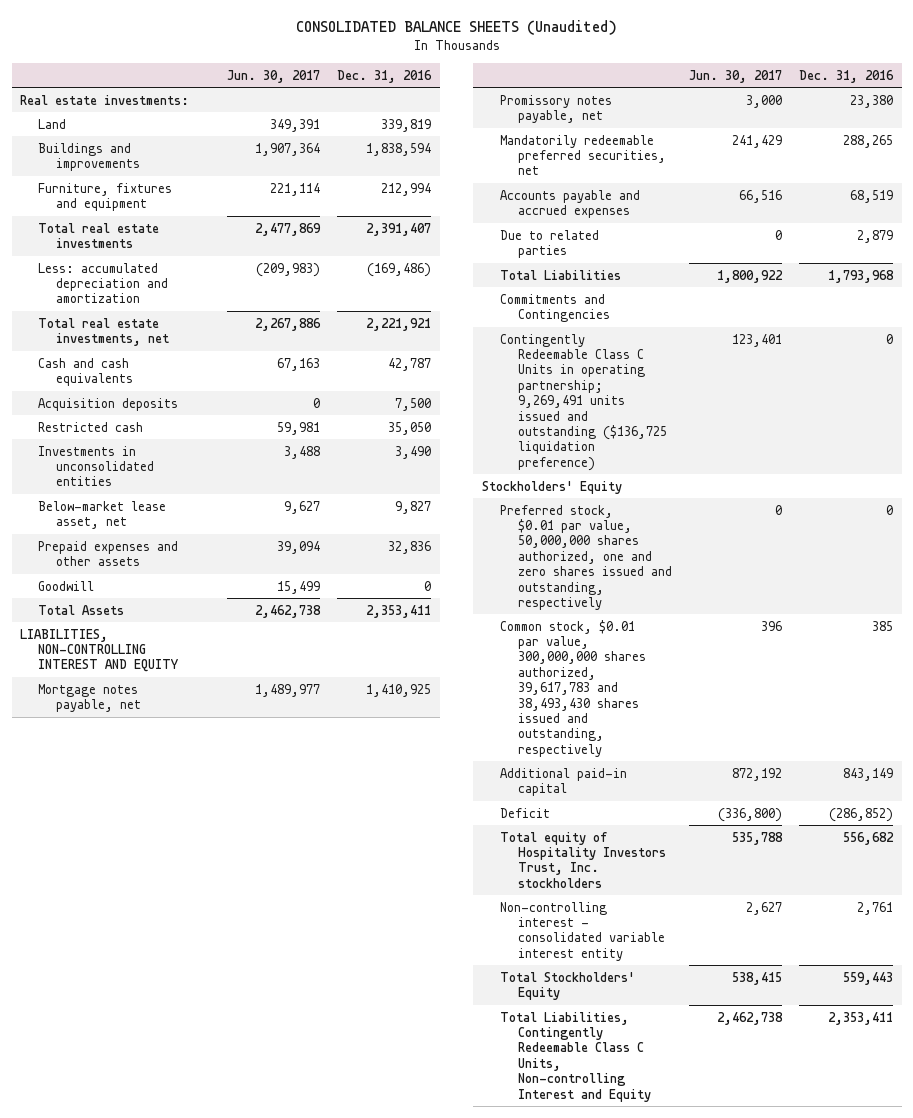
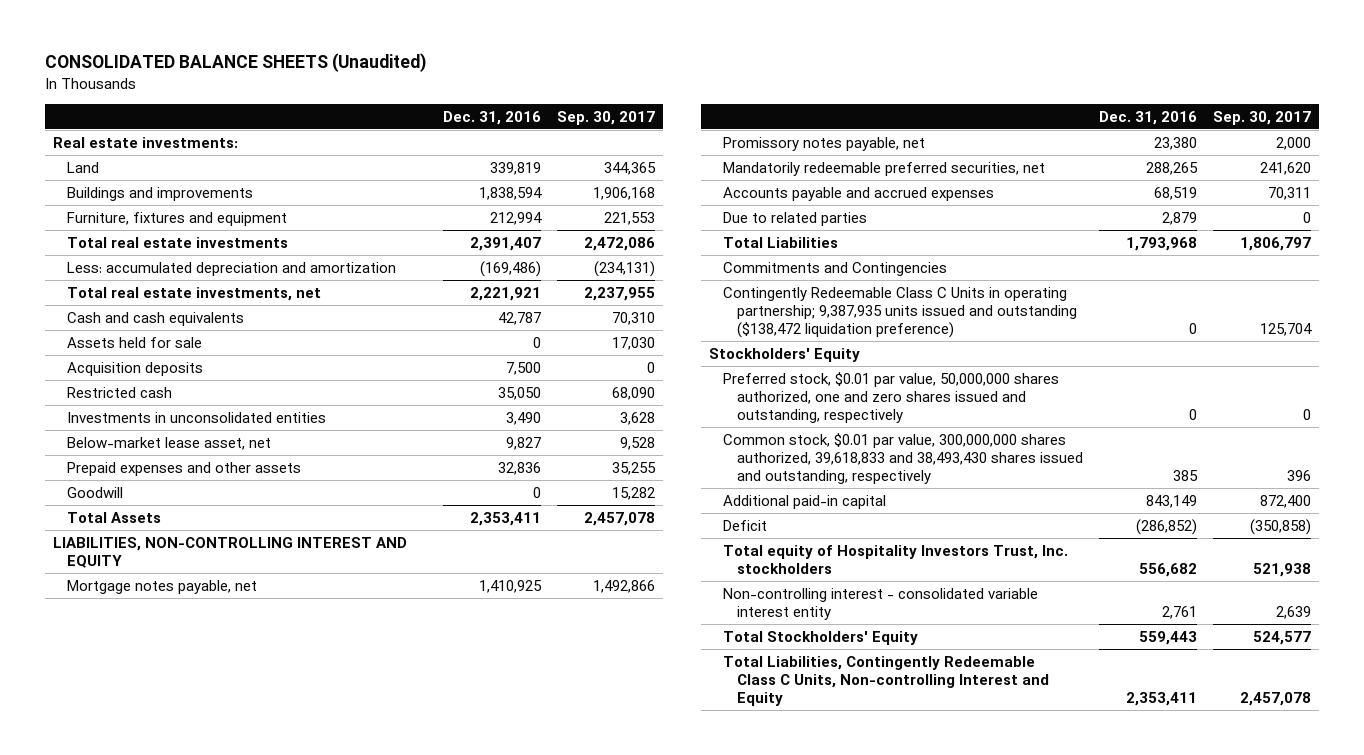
[227,69,321,83] Jun. 30, 2017 -> none
none -> [556,110,655,125] Sep. 30, 2017
none -> [66,336,202,348] Assets held for sale
[499,333,667,471] Contingently Redeemable Class C Units in operating partnership; 9,269,491 units issued and outstanding ($136,725 liquidation preference) -> [722,286,1077,339] Contingently Redeemable Class C Units in operating partnership; 9,387,935 units issued and outstanding ($138,472 liquidation preference)
[499,619,646,757] Common stock, $0.01 par value, 300,000,000 shares authorized, 39,617,783 and 38,493,430 shares issued and outstanding, respectively -> [722,432,1083,485] Common stock, $0.01 par value, 300,000,000 shares authorized, 39,618,833 and 38,493,430 shares issued and outstanding, respectively

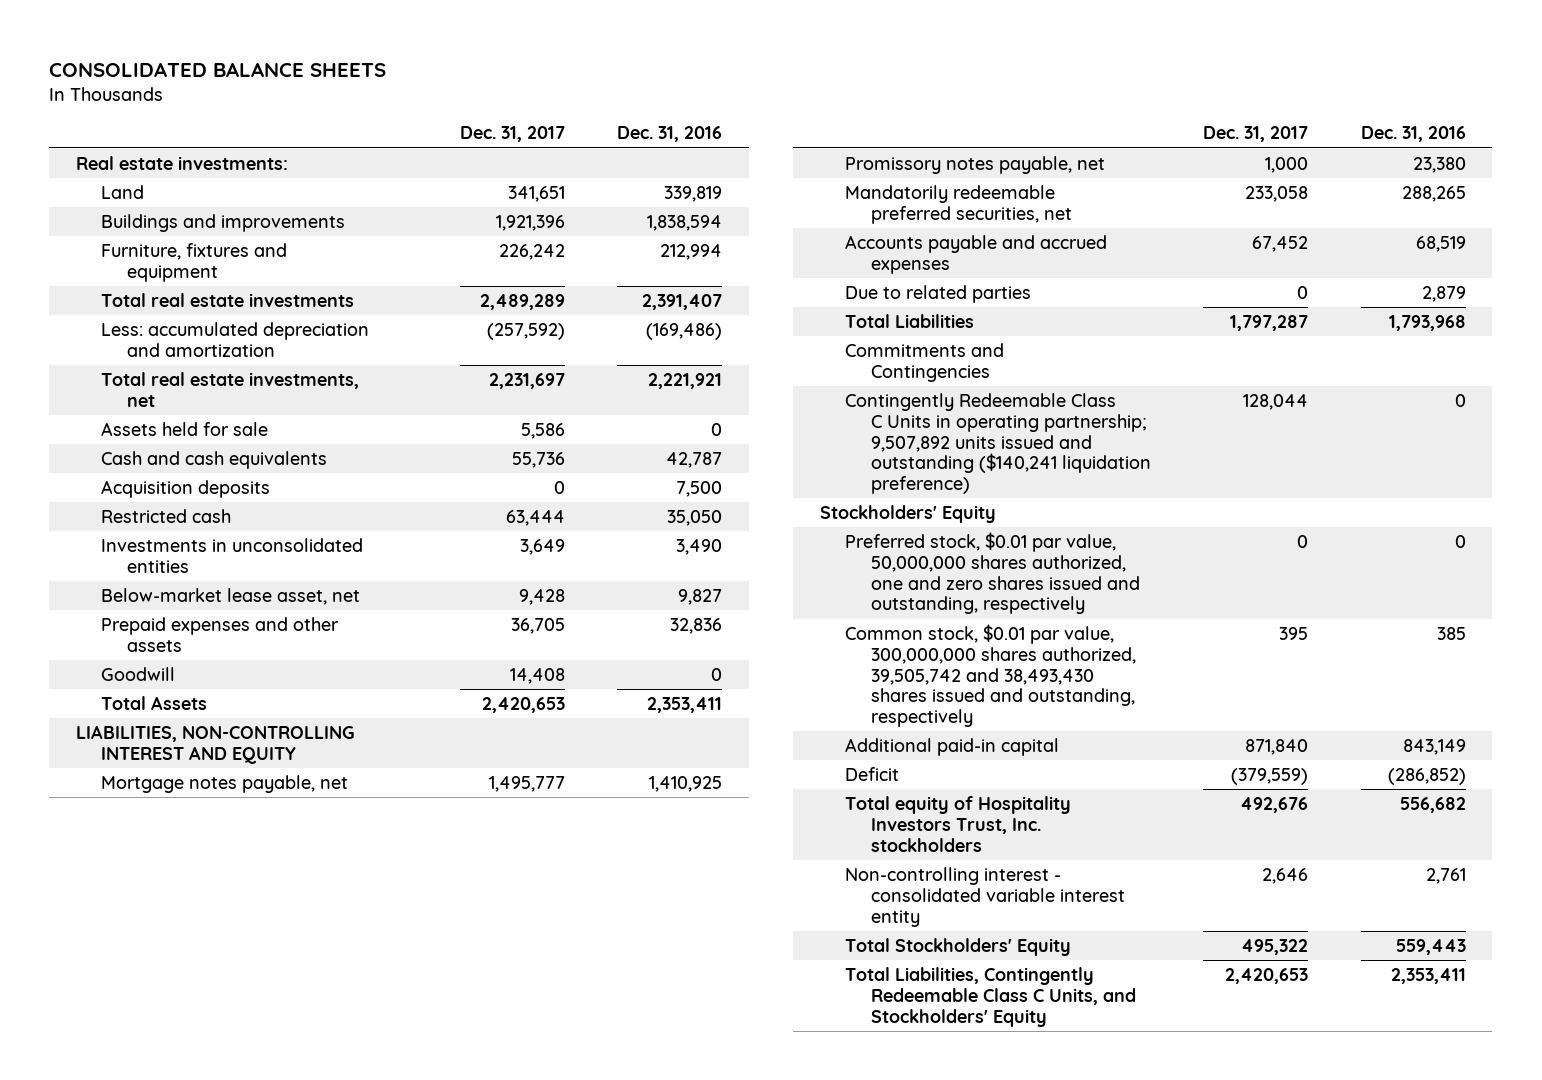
[44,53,427,73] CONSOLIDATED BALANCE SHEETS (Unaudited) -> [49,61,387,77] CONSOLIDATED BALANCE SHEETS
[556,110,655,125] Sep. 30, 2017 -> none
none -> [459,126,565,143] Dec. 31, 2017
[66,311,244,326] Cash and cash equivalents -> [101,450,328,469] Cash and cash equivalents
[722,286,1077,339] Contingently Redeemable Class C Units in operating partnership; 9,387,935 units issued and outstanding ($138,472 liquidation preference) -> [845,392,1151,495] Contingently Redeemable Class C Units in operating partnership; 9,507,892 units issued and outstanding ($140,241 liquidation preference)
[722,432,1083,485] Common stock, $0.01 par value, 300,000,000 shares authorized, 39,618,833 and 38,493,430 shares issued and outstanding, respectively -> [845,623,1136,728] Common stock, $0.01 par value, 300,000,000 shares authorized, 39,505,742 and 38,493,430 shares issued and outstanding, respectively
[722,655,1049,707] Total Liabilities, Contingently Redeemable Class C Units, Non-controlling Interest and Equity -> [845,966,1136,1027] Total Liabilities, Contingently Redeemable Class C Units, and Stockholders' Equity

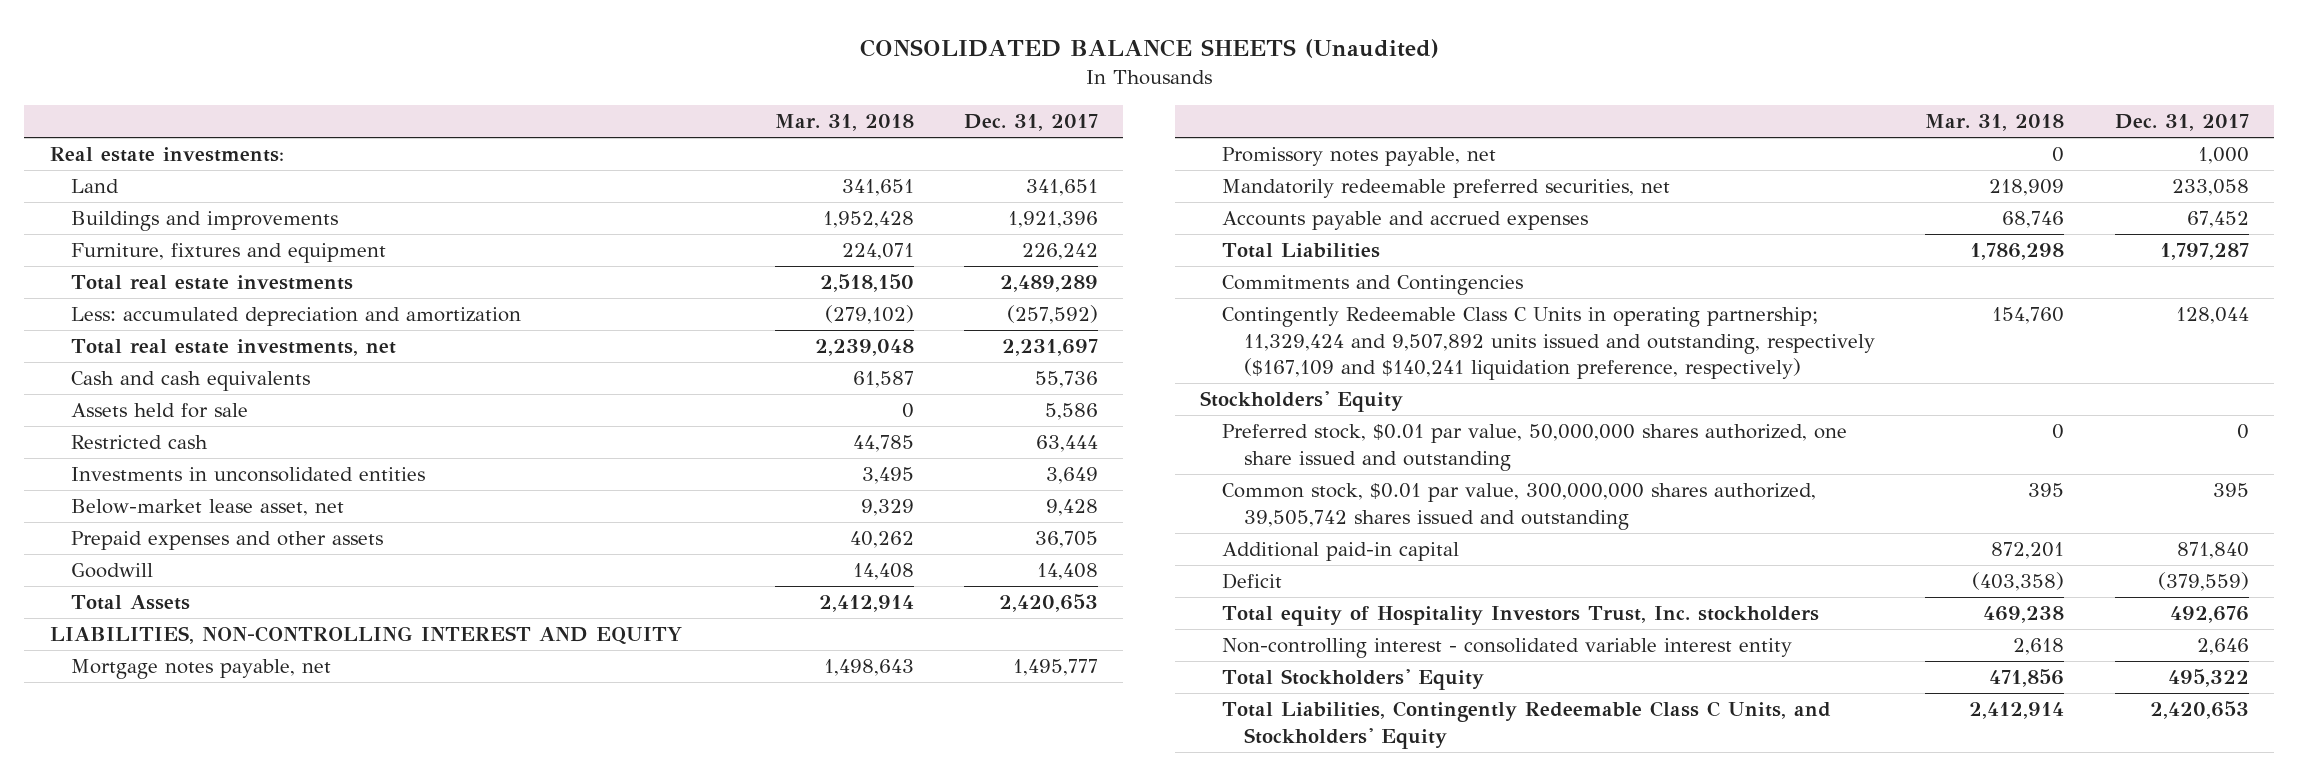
[49,61,387,77] CONSOLIDATED BALANCE SHEETS -> [860,39,1440,59] CONSOLIDATED BALANCE SHEETS (Unaudited)
[617,126,723,143] Dec. 31, 2016 -> none
none -> [774,114,914,132] Mar. 31, 2018
[101,479,271,498] Acquisition deposits -> none
[101,421,269,436] Assets held for sale -> [71,403,249,419] Assets held for sale
[845,284,1032,303] Due to related parties -> none
[845,392,1151,495] Contingently Redeemable Class C Units in operating partnership; 9,507,892 units issued and outstanding ($140,241 liquidation preference) -> [1222,307,1875,380] Contingently Redeemable Class C Units in operating partnership; 11,329,424 and 9,507,892 units issued and outstanding, respectively ($167,109 and $140,241 liquidation preference, respectively)
[845,531,1140,615] Preferred stock, $0.01 par value, 50,000,000 shares authorized, one and zero shares issued and outstanding, respectively -> [1222,424,1848,471] Preferred stock, $0.01 par value, 50,000,000 shares authorized, one share issued and outstanding
[845,623,1136,728] Common stock, $0.01 par value, 300,000,000 shares authorized, 39,505,742 and 38,493,430 shares issued and outstanding, respectively -> [1222,483,1817,530] Common stock, $0.01 par value, 300,000,000 shares authorized, 39,505,742 shares issued and outstanding

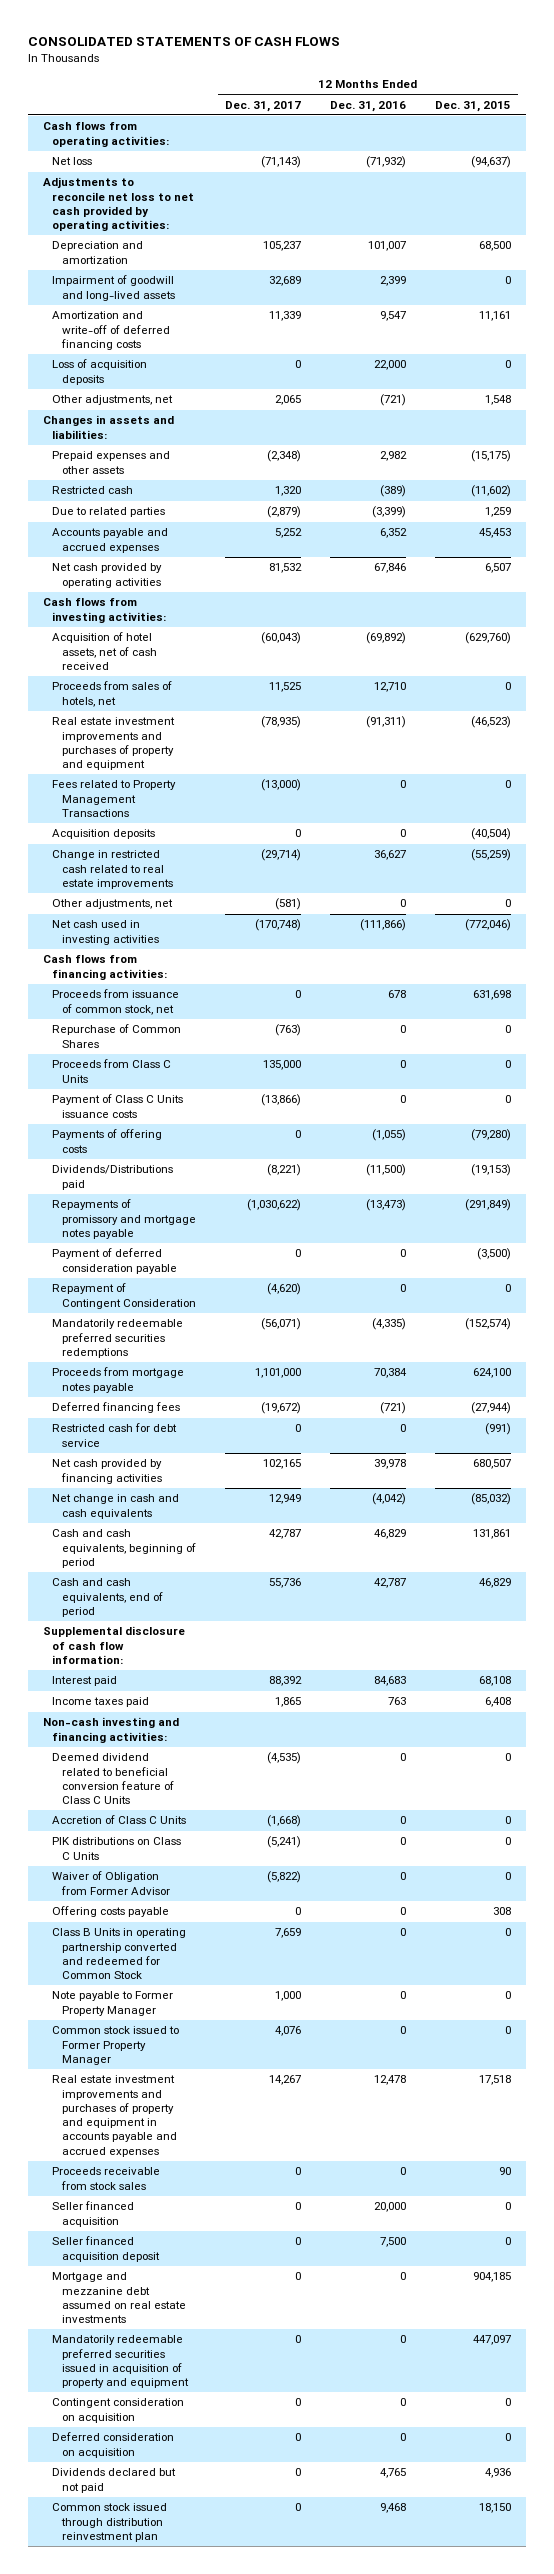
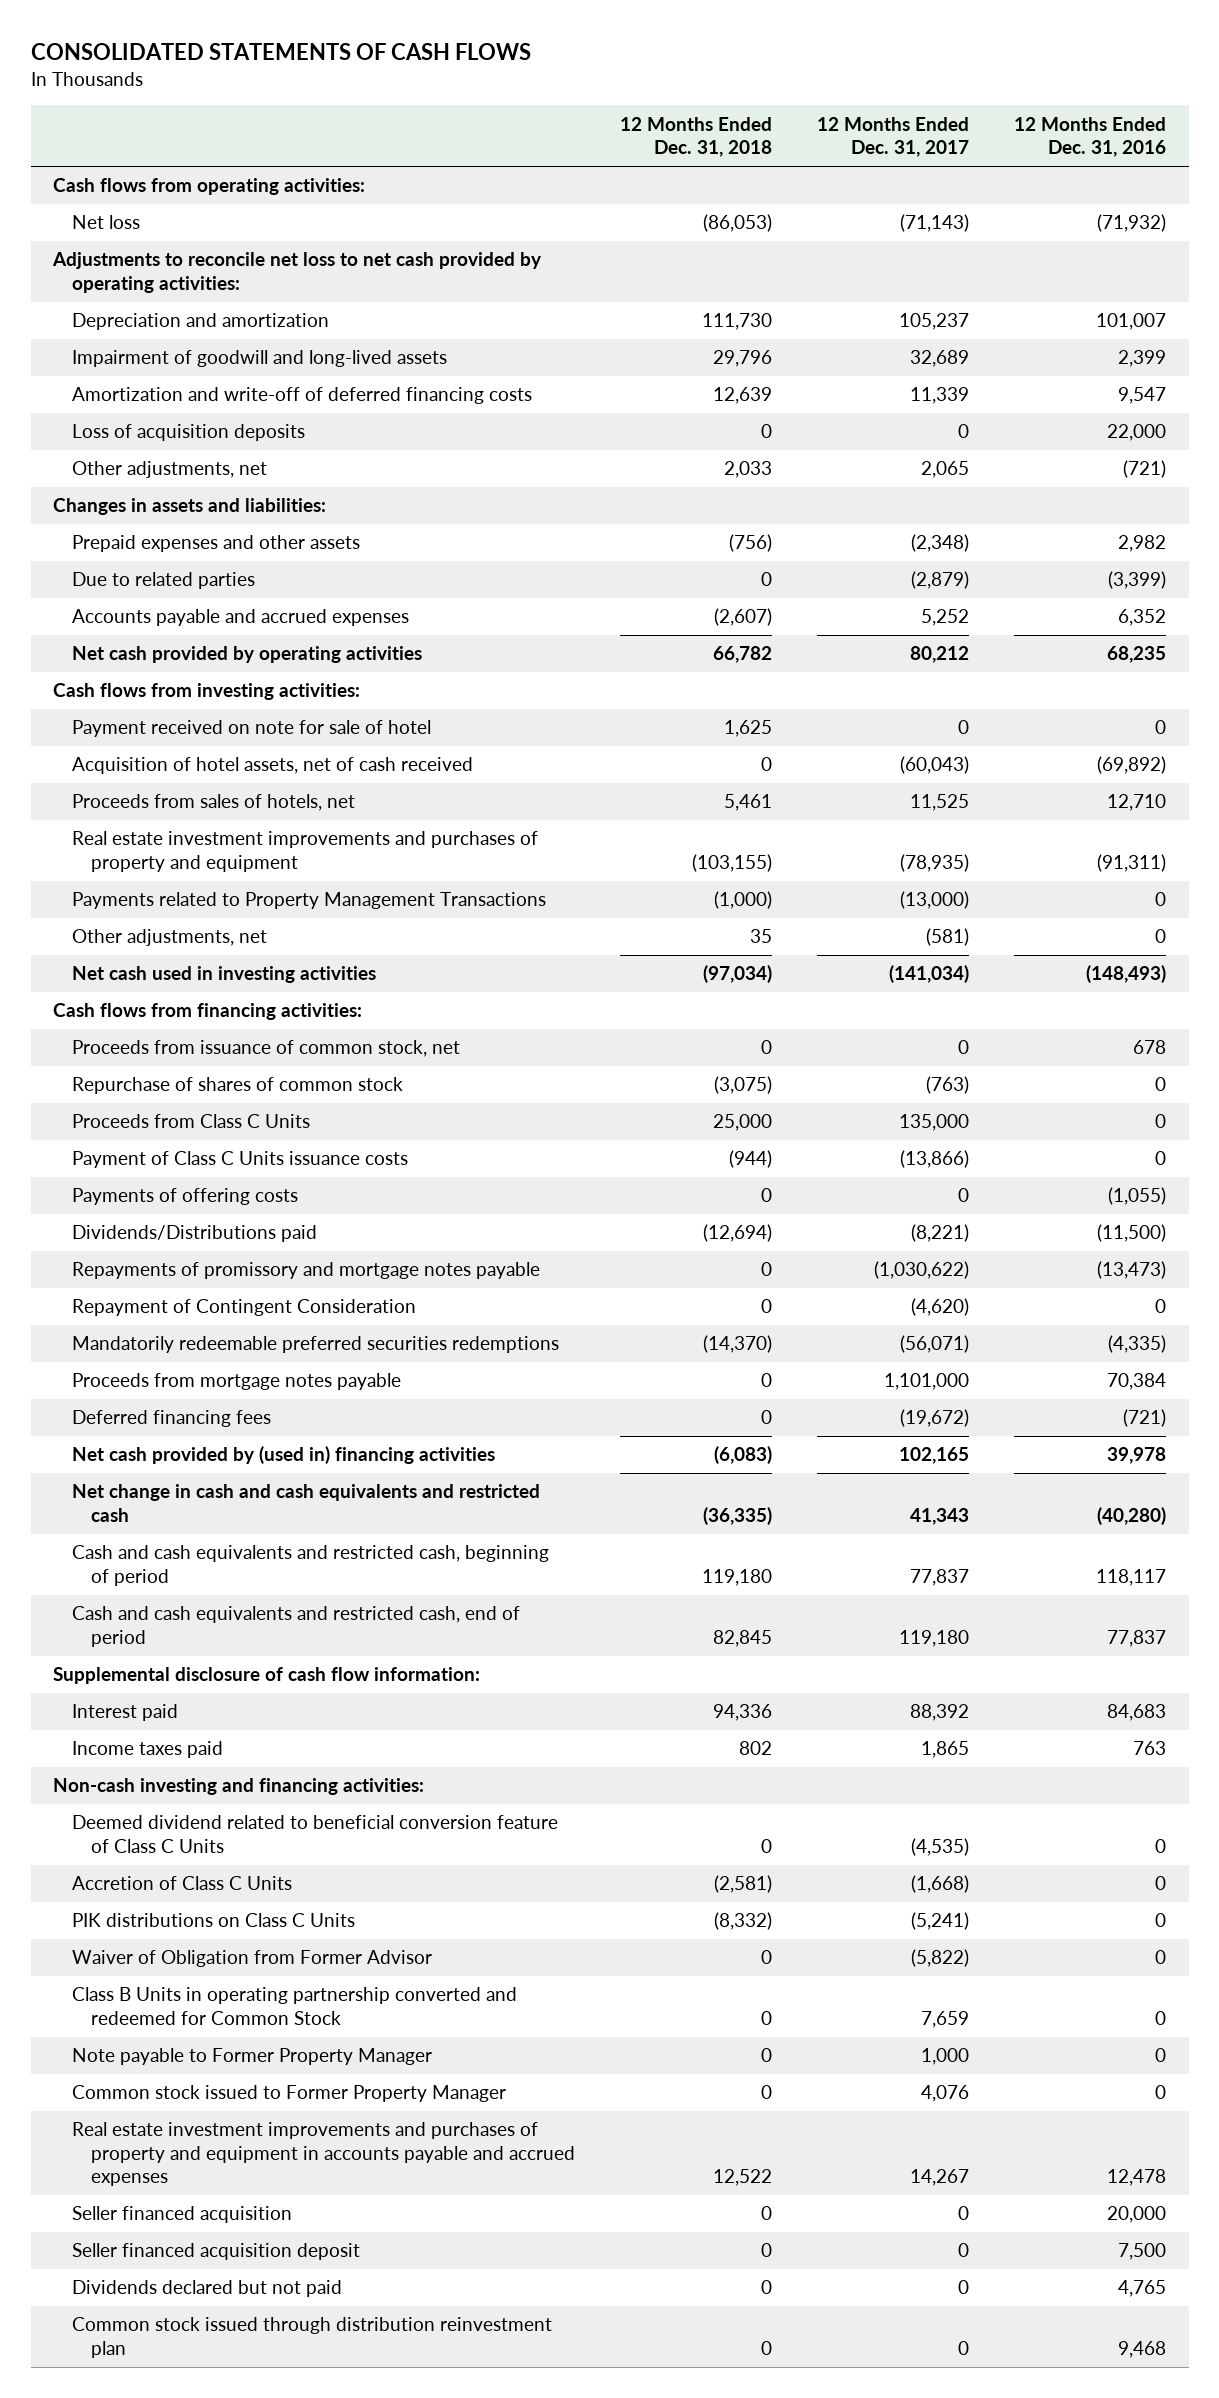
[435,100,512,112] Dec. 31, 2015 -> none
none -> [620,116,773,158] 12 Months Ended Dec. 31, 2018
[52,486,134,495] Restricted cash -> none
[269,563,303,574] 81,532 -> [910,646,970,664] 80,212
[374,563,407,574] 67,846 -> [1107,646,1167,664] 68,235
none -> [72,720,432,738] Payment received on note for sale of hotel
[52,829,156,840] Acquisition deposits -> none
[52,850,174,889] Change in restricted cash related to real estate improvements -> none
[52,780,177,817] Fees related to Property Management Transactions -> [72,892,547,910] Payments related to Property Management Transactions
[255,919,302,932] (170,748) -> [889,965,970,984] (141,034)
[360,919,407,932] (111,866) -> [1086,965,1167,984] (148,493)
[52,1024,182,1048] Repurchase of Common Shares -> [72,1077,404,1095] Repurchase of shares of common stock
[52,1248,178,1274] Payment of deferred consideration payable -> none
[52,1423,178,1447] Restricted cash for debt service -> none
[52,1459,163,1484] Net cash provided by financing activities -> [72,1446,496,1465] Net cash provided by (used in) financing activities
[52,1494,180,1519] Net change in cash and cash equivalents -> [72,1484,541,1522] Net change in cash and cash equivalents and restricted cash
[269,1494,302,1505] 12,949 -> [910,1507,970,1525] 41,343
[372,1493,407,1506] (4,042) -> [1097,1506,1167,1525] (40,280)
[52,1529,197,1568] Cash and cash equivalents, beginning of period -> [72,1545,550,1586] Cash and cash equivalents and restricted cash, beginning of period
[269,1529,302,1540] 42,787 -> [910,1568,970,1586] 77,837
[374,1529,407,1540] 46,829 -> [1096,1568,1167,1586] 118,117
[52,1578,164,1617] Cash and cash equivalents, end of period -> [72,1606,521,1647] Cash and cash equivalents and restricted cash, end of period
[269,1578,302,1589] 55,736 -> [899,1629,970,1647] 119,180
[374,1578,407,1589] 42,787 -> [1107,1629,1167,1647] 77,837
[52,1906,170,1918] Offering costs payable -> none
[52,2167,161,2190] Proceeds receivable from stock sales -> none
[52,2272,187,2324] Mortgage and mezzanine debt assumed on real estate investments -> none
[52,2335,190,2389] Mandatorily redeemable preferred securities issued in acquisition of property and equipment -> none
[52,2398,185,2423] Contingent consideration on acquisition -> none
[52,2432,175,2458] Deferred consideration on acquisition -> none

